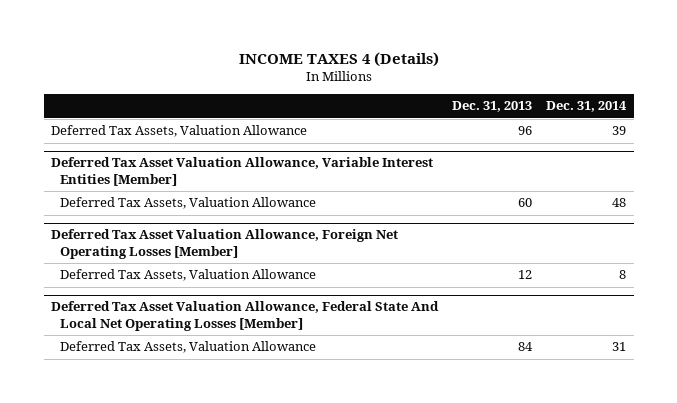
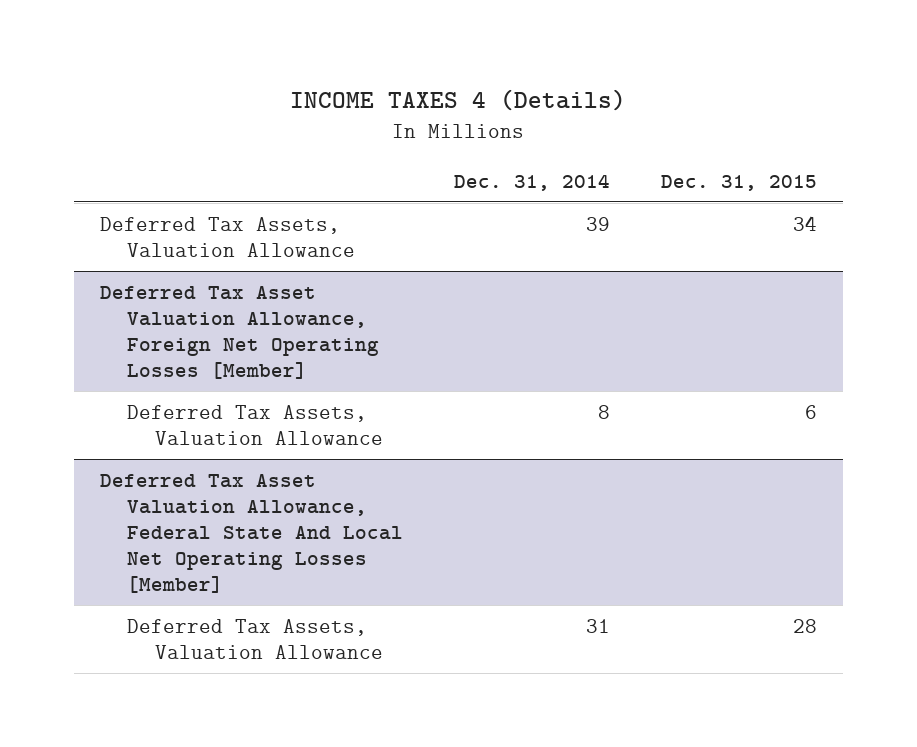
[452,101,533,113] Dec. 31, 2013 -> none
none -> [661,174,818,191] Dec. 31, 2015
[50,157,433,186] Deferred Tax Asset Valuation Allowance, Variable Interest Entities [Member] -> none
[60,197,317,210] Deferred Tax Assets, Valuation Allowance -> none

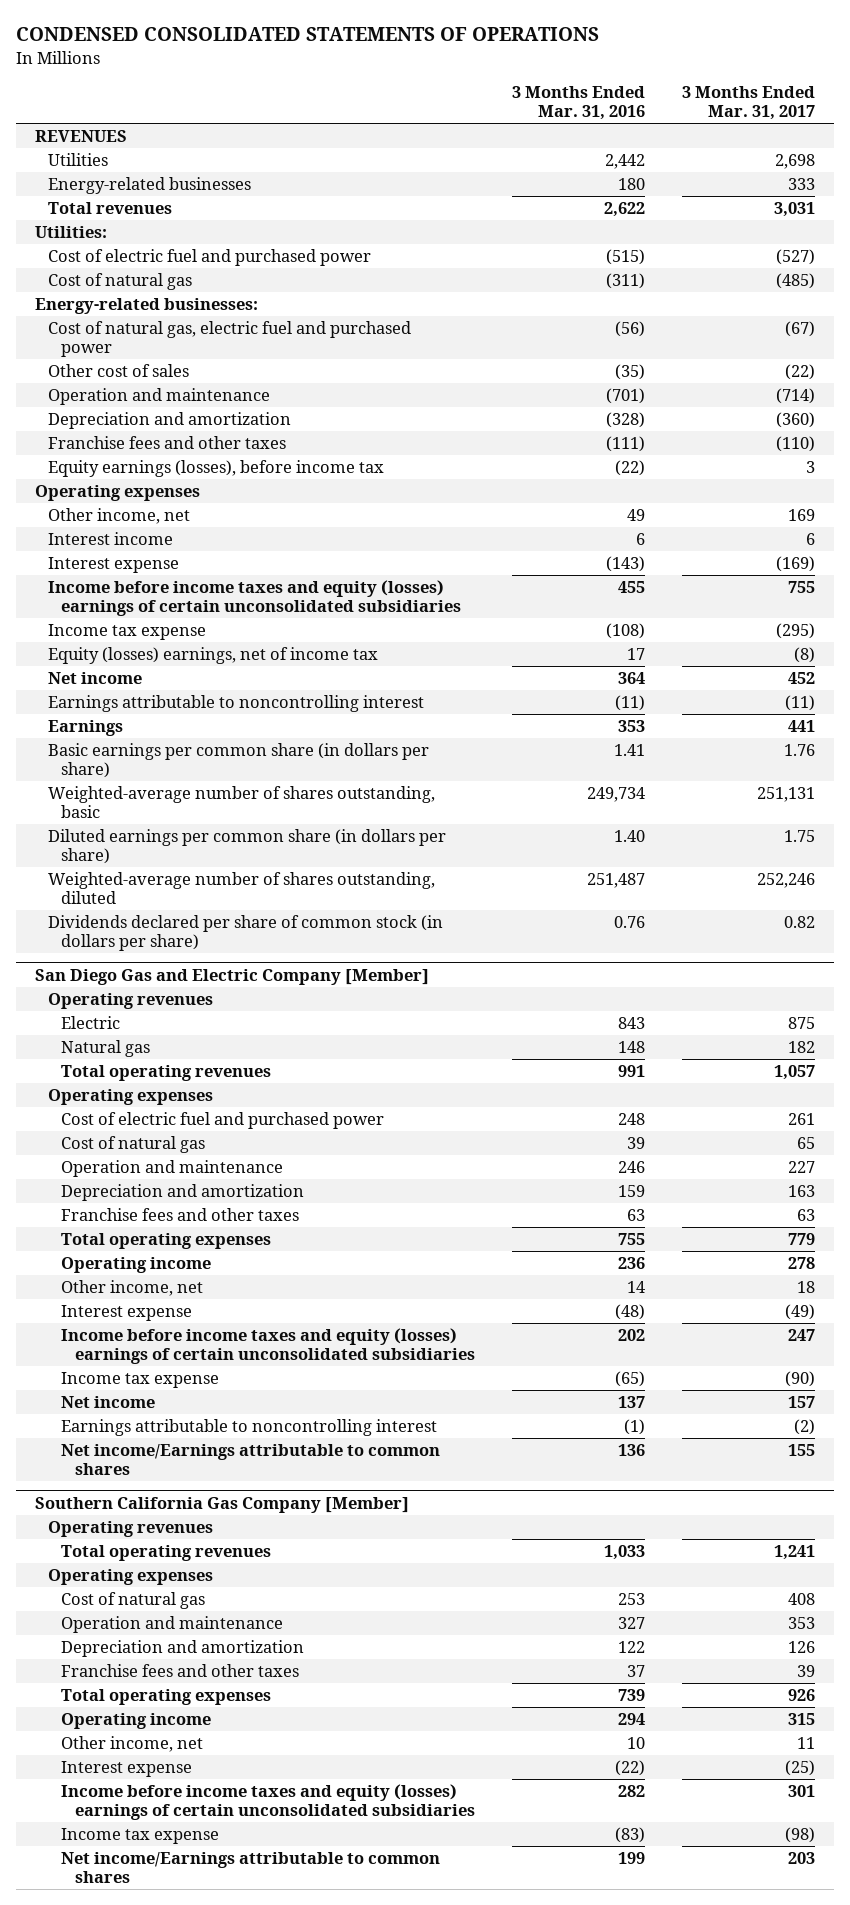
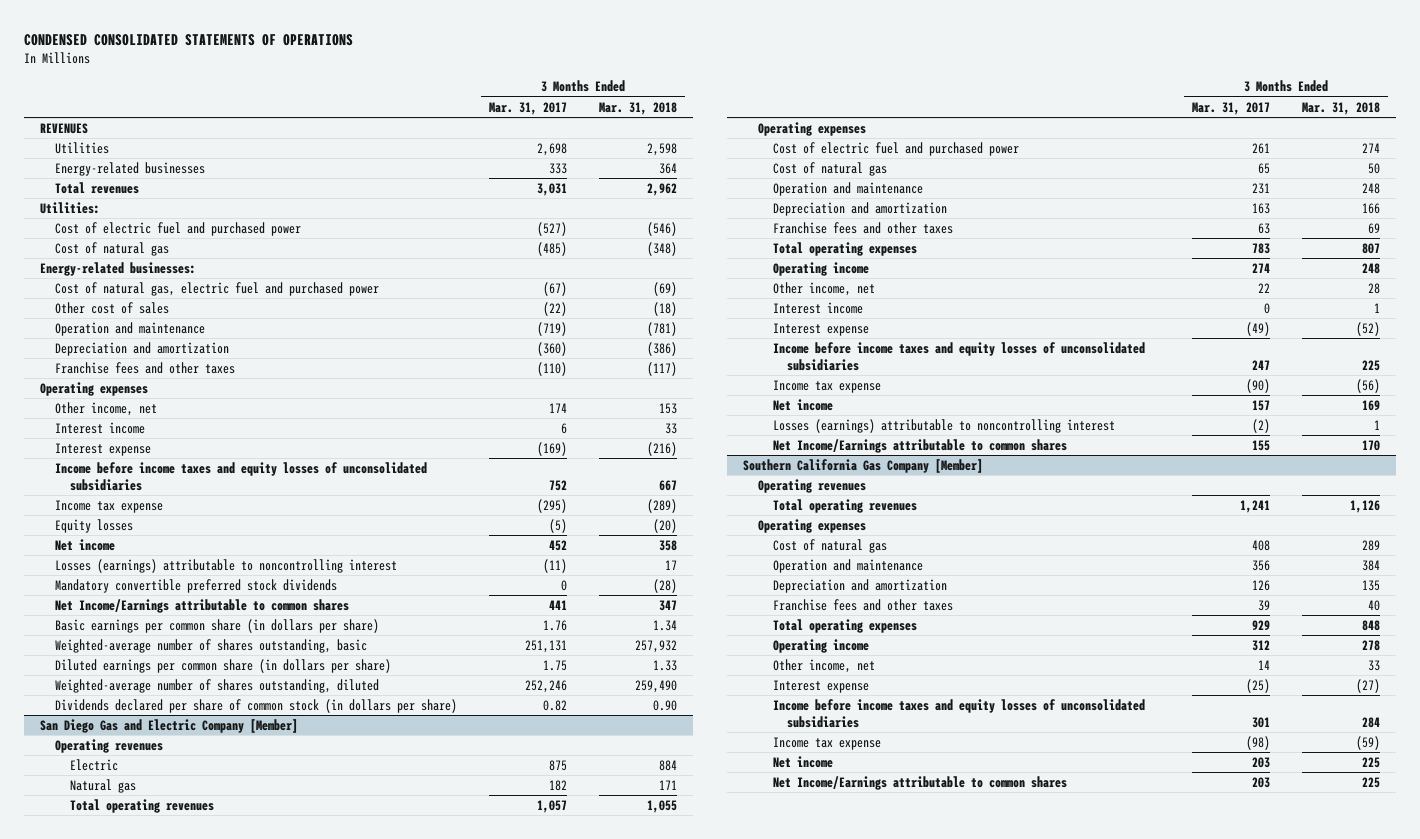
[512,85,646,121] 3 Months Ended Mar. 31, 2016 -> none
none -> [599,101,678,115] Mar. 31, 2018
[776,387,816,404] (714) -> [537,321,568,336] (719)
[48,459,385,477] Equity earnings (losses), before income tax -> none
[788,508,816,521] 169 -> [549,402,568,413] 174
[48,579,462,617] Income before income taxes and equity (losses) earnings of certain unconsolidated subsidiaries -> [55,461,428,491] Income before income taxes and equity losses of unconsolidated subsidiaries
[788,580,816,593] 755 -> [549,479,568,491] 752
[48,646,379,664] Equity (losses) earnings, net of income tax -> none
none -> [55,518,134,533] Equity losses
[48,694,425,712] Earnings attributable to noncontrolling interest -> [55,558,398,573] Losses (earnings) attributable to noncontrolling interest
none -> [55,578,338,593] Mandatory convertible preferred stock dividends
[48,719,124,736] Earnings -> [55,598,350,613] Net Income/Earnings attributable to common shares
[788,1160,816,1173] 227 -> [1251,182,1270,194] 231
[788,1232,816,1245] 779 -> [1251,242,1270,254] 783
[788,1256,816,1269] 278 -> [1251,262,1270,273] 274
[797,1280,816,1293] 18 -> [1257,282,1270,293] 22
none -> [772,301,863,314] Interest income
[61,1327,475,1365] Income before income taxes and equity (losses) earnings of certain unconsolidated subsidiaries -> [772,341,1145,371] Income before income taxes and equity losses of unconsolidated subsidiaries
[61,1418,438,1436] Earnings attributable to noncontrolling interest -> [772,418,1115,433] Losses (earnings) attributable to noncontrolling interest
[61,1443,441,1476] Net income/Earnings attributable to common shares -> [772,438,1067,453] Net Income/Earnings attributable to common shares
[788,1616,816,1629] 353 -> [1251,559,1270,571] 356
[788,1688,816,1701] 926 -> [1251,619,1270,630] 929
[788,1712,816,1725] 315 -> [1251,639,1270,651] 312
[797,1736,816,1749] 11 -> [1257,659,1270,670] 14
[61,1783,475,1821] Income before income taxes and equity (losses) earnings of certain unconsolidated subsidiaries -> [772,698,1145,728] Income before income taxes and equity losses of unconsolidated subsidiaries
none -> [772,755,833,768] Net income
[61,1851,441,1884] Net income/Earnings attributable to common shares -> [772,775,1067,790] Net Income/Earnings attributable to common shares

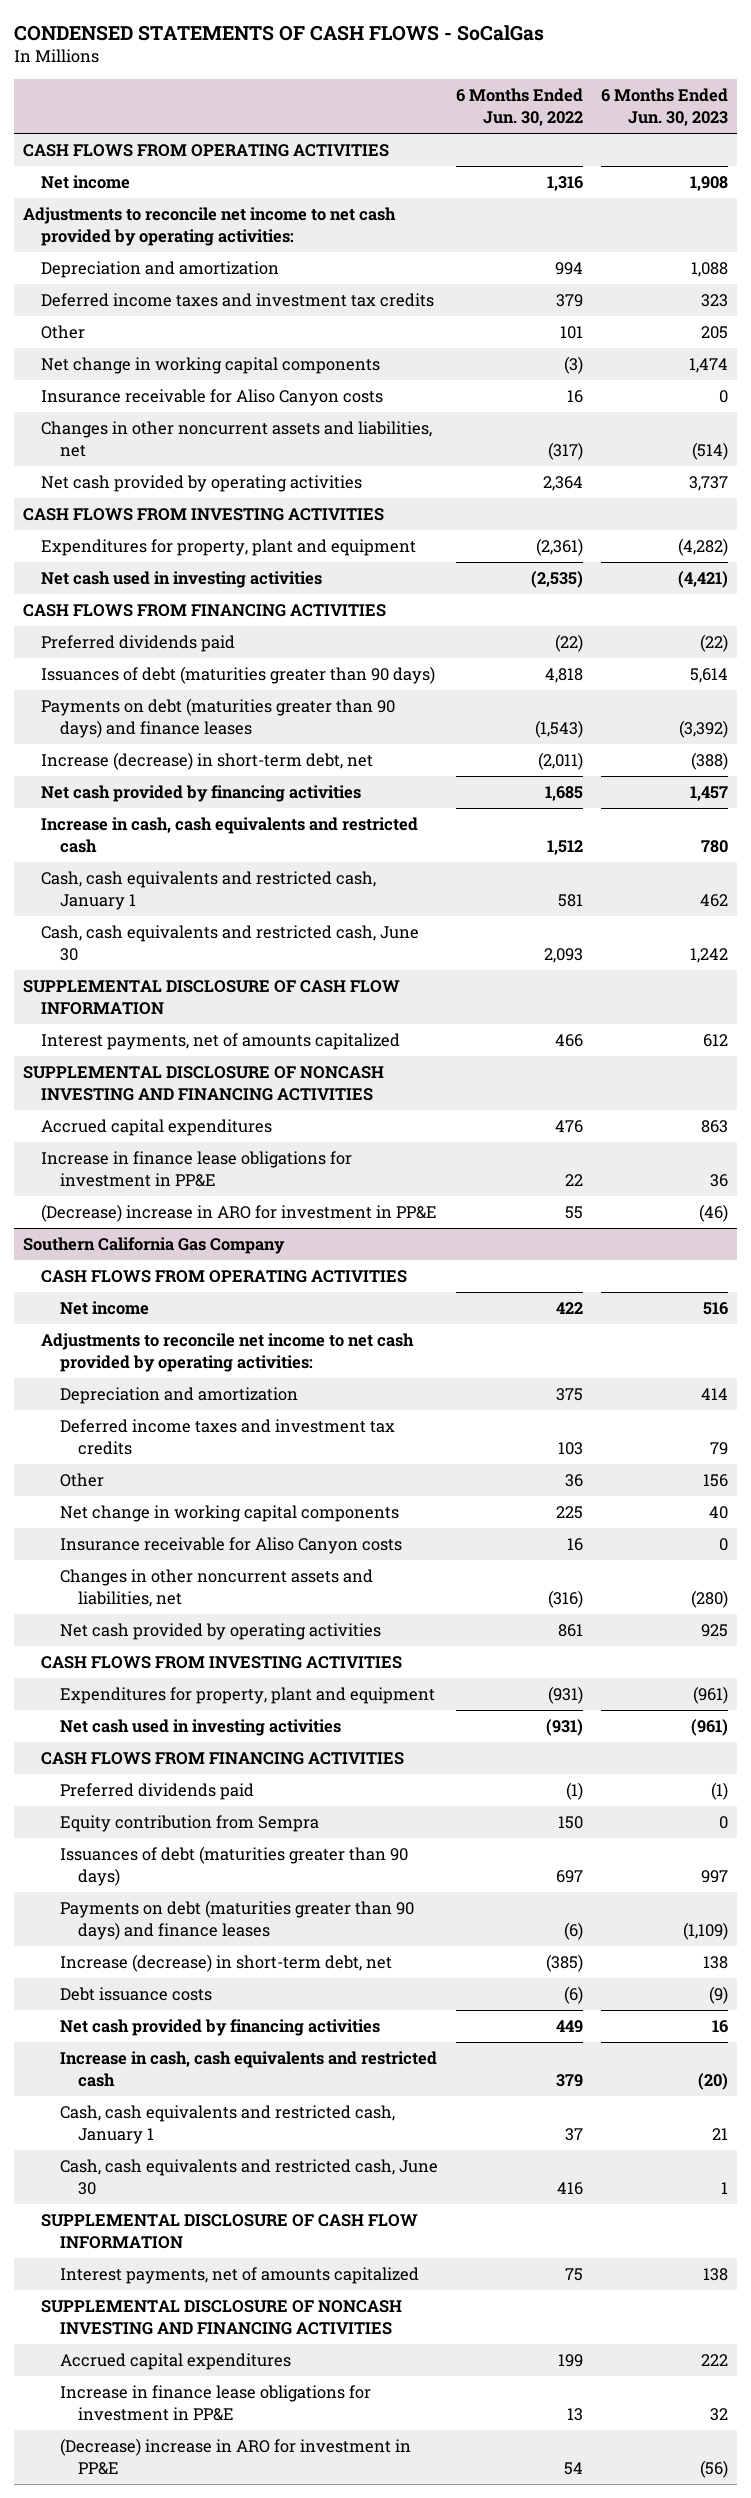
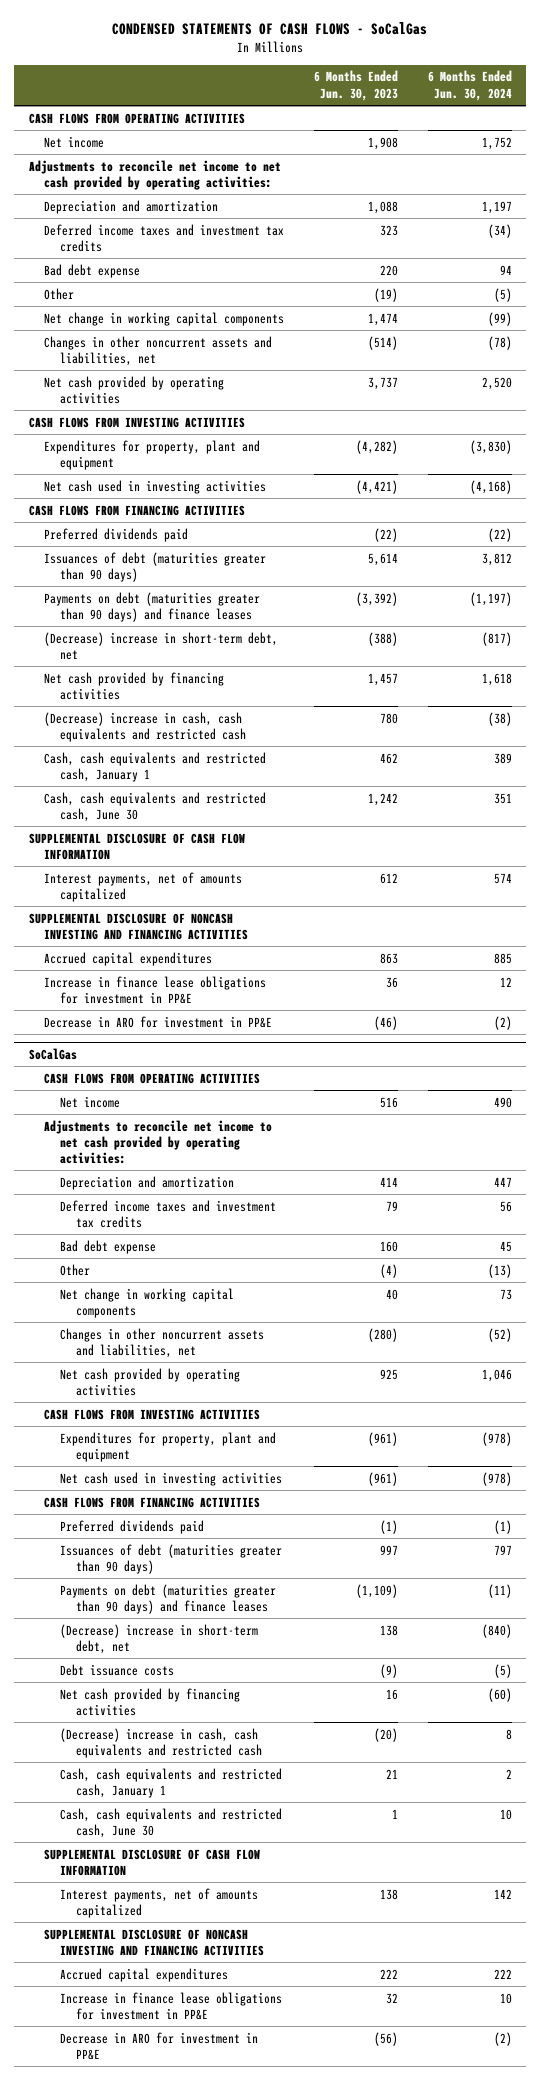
[455,88,583,126] 6 Months Ended Jun. 30, 2022 -> none
none -> [427,70,512,101] 6 Months Ended Jun. 30, 2024
none -> [44,263,141,278] Bad debt expense
[700,326,728,340] 205 -> [374,287,399,302] (19)
[41,389,384,407] Insurance receivable for Aliso Canyon costs -> none
[41,752,374,771] Increase (decrease) in short-term debt, net -> [44,631,279,660] (Decrease) increase in short-term debt, net
[41,817,419,853] Increase in cash, cash equivalents and restricted cash -> [44,711,247,742] (Decrease) increase in cash, cash equivalents and restricted cash
[41,1204,438,1223] (Decrease) increase in ARO for investment in PP&E -> [44,1015,273,1028] Decrease in ARO for investment in PP&E
[22,1237,285,1255] Southern California Gas Company -> [28,1047,77,1060] SoCalGas
none -> [60,1239,157,1254] Bad debt expense
[702,1474,728,1488] 156 -> [380,1263,399,1278] (4)
[59,1537,402,1555] Insurance receivable for Aliso Canyon costs -> none
[59,1815,319,1833] Equity contribution from Sempra -> none
[59,1954,392,1973] Increase (decrease) in short-term debt, net -> [60,1623,259,1654] (Decrease) increase in short-term debt, net
[59,2051,437,2087] Increase in cash, cash equivalents and restricted cash -> [60,1727,263,1758] (Decrease) increase in cash, cash equivalents and restricted cash
[59,2438,411,2475] (Decrease) increase in ARO for investment in PP&E -> [60,2031,259,2060] Decrease in ARO for investment in PP&E

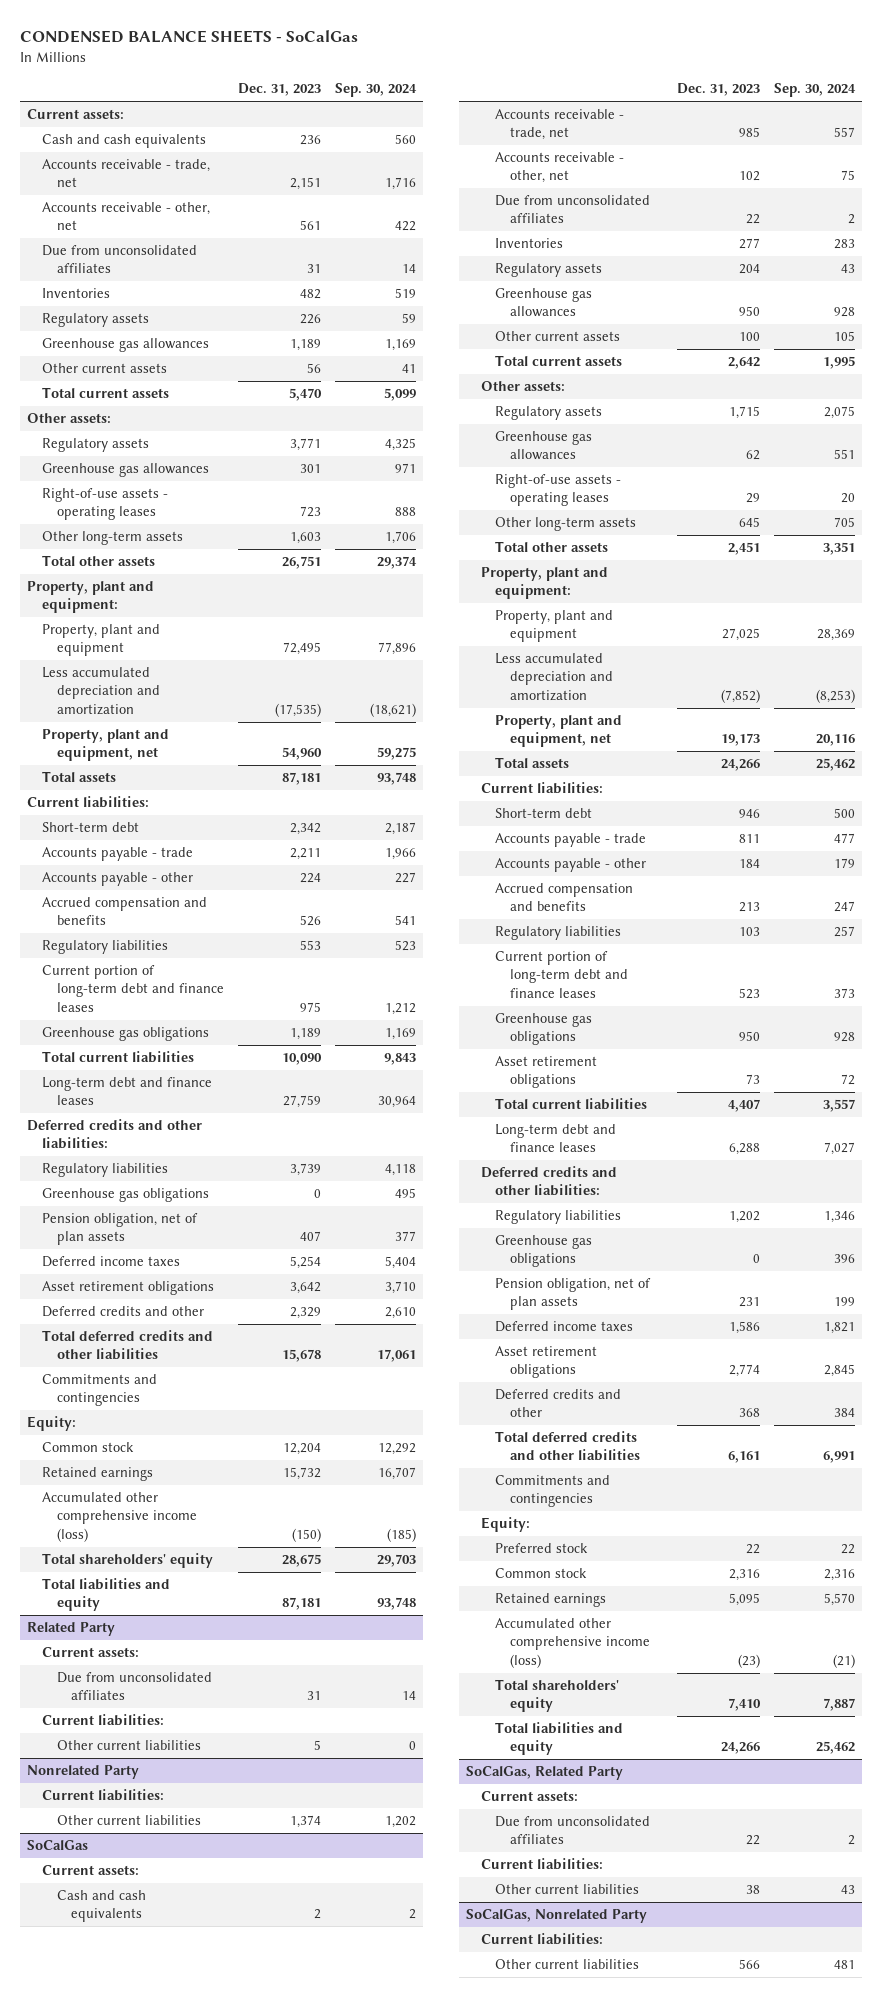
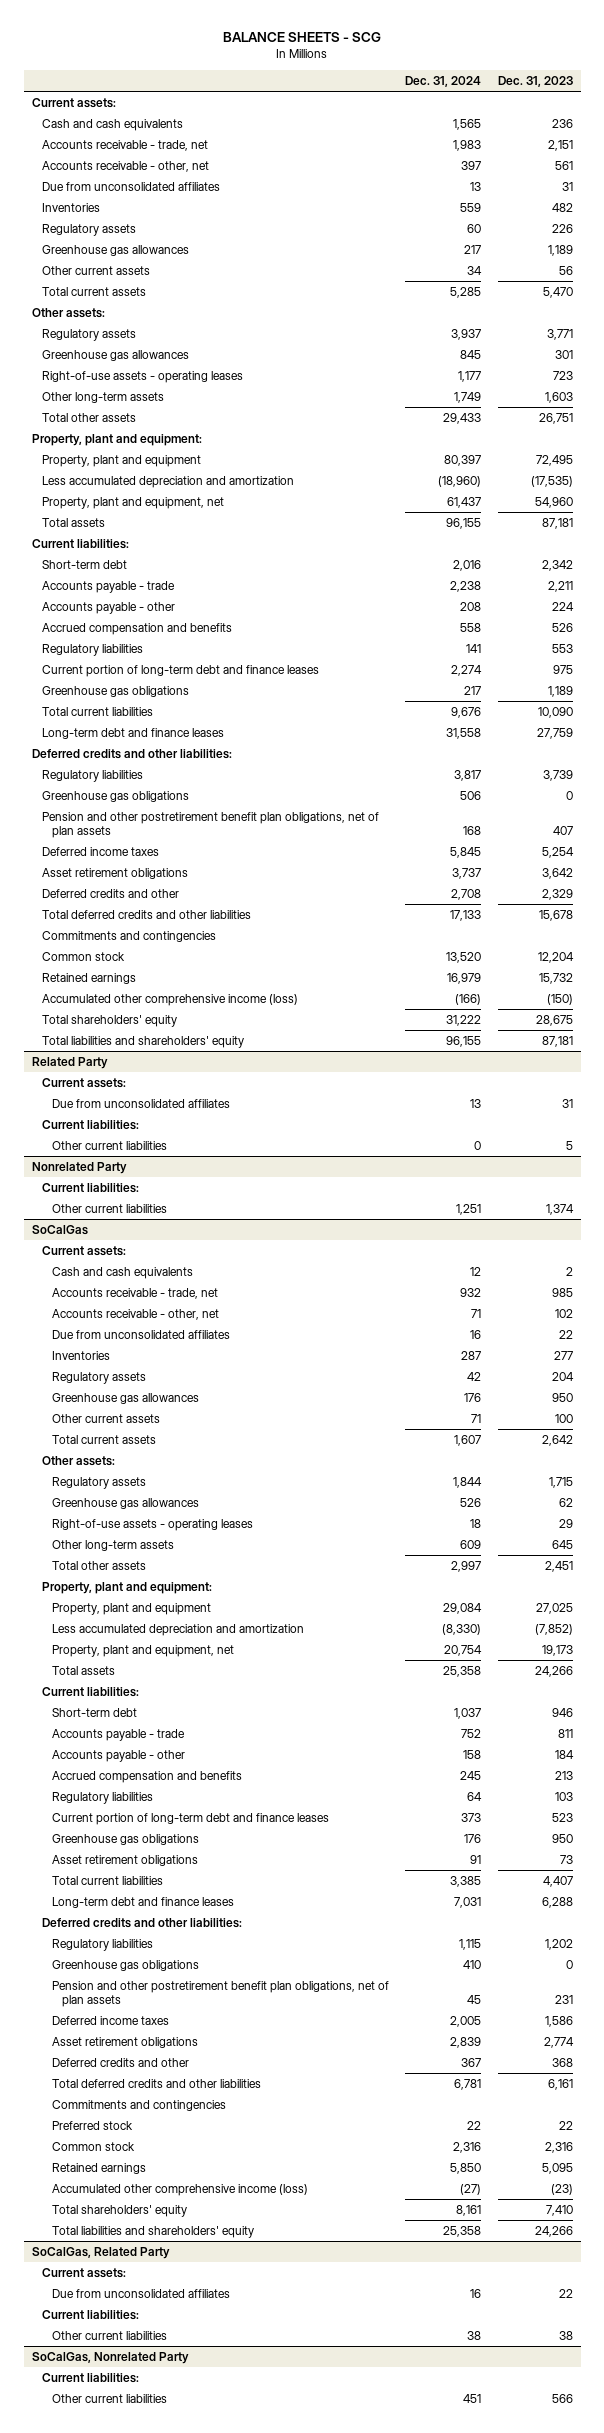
[20,30,359,44] CONDENSED BALANCE SHEETS - SoCalGas -> [223,31,382,42] BALANCE SHEETS - SCG
[335,83,418,98] Sep. 30, 2024 -> none
none -> [405,75,482,87] Dec. 31, 2024
[42,1213,199,1246] Pension obligation, net of plan assets -> [41,812,379,838] Pension and other postretirement benefit plan obligations, net of plan assets
[27,1416,77,1432] Equity: -> none
[42,1578,171,1612] Total liabilities and equity -> [41,1036,244,1049] Total liabilities and shareholders' equity
[495,1278,652,1311] Pension obligation, net of plan assets -> [52,1981,390,2007] Pension and other postretirement benefit plan obligations, net of plan assets
[480,1517,530,1533] Equity: -> none
[495,1722,624,1756] Total liabilities and equity -> [52,2226,255,2239] Total liabilities and shareholders' equity

